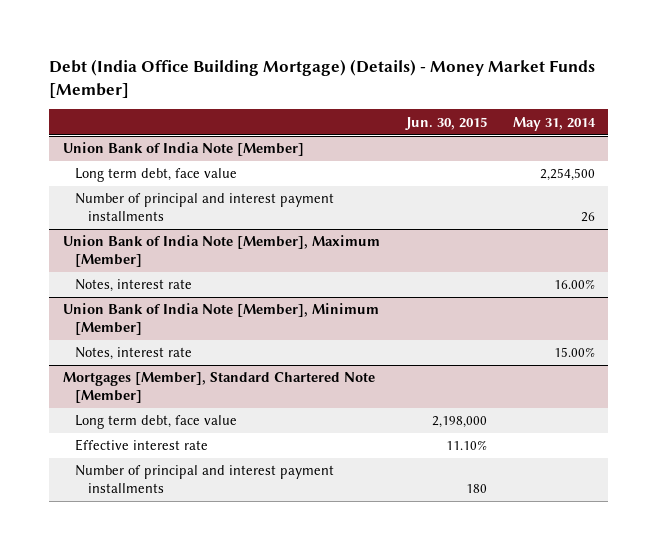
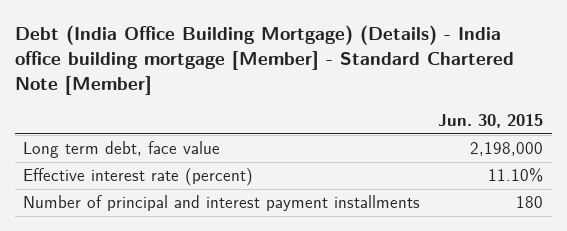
[49,59,596,98] Debt (India Office Building Mortgage) (Details) - Money Market Funds [Member] -> [14,24,514,96] Debt (India Office Building Mortgage) (Details) - India office building mortgage [Member] - Standard Chartered Note [Member]
[513,116,597,131] May 31, 2014 -> none
[62,142,304,157] Union Bank of India Note [Member] -> none
[75,168,238,183] Long term debt, face value -> none
[75,193,335,222] Number of principal and interest payment installments -> none
[62,235,380,268] Union Bank of India Note [Member], Maximum [Member] -> none
[75,279,193,293] Notes, interest rate -> none
[62,303,379,336] Union Bank of India Note [Member], Minimum [Member] -> none
[75,347,193,361] Notes, interest rate -> none
[62,372,375,404] Mortgages [Member], Standard Chartered Note [Member] -> none
[75,439,209,452] Effective interest rate -> [23,168,254,187] Effective interest rate (percent)

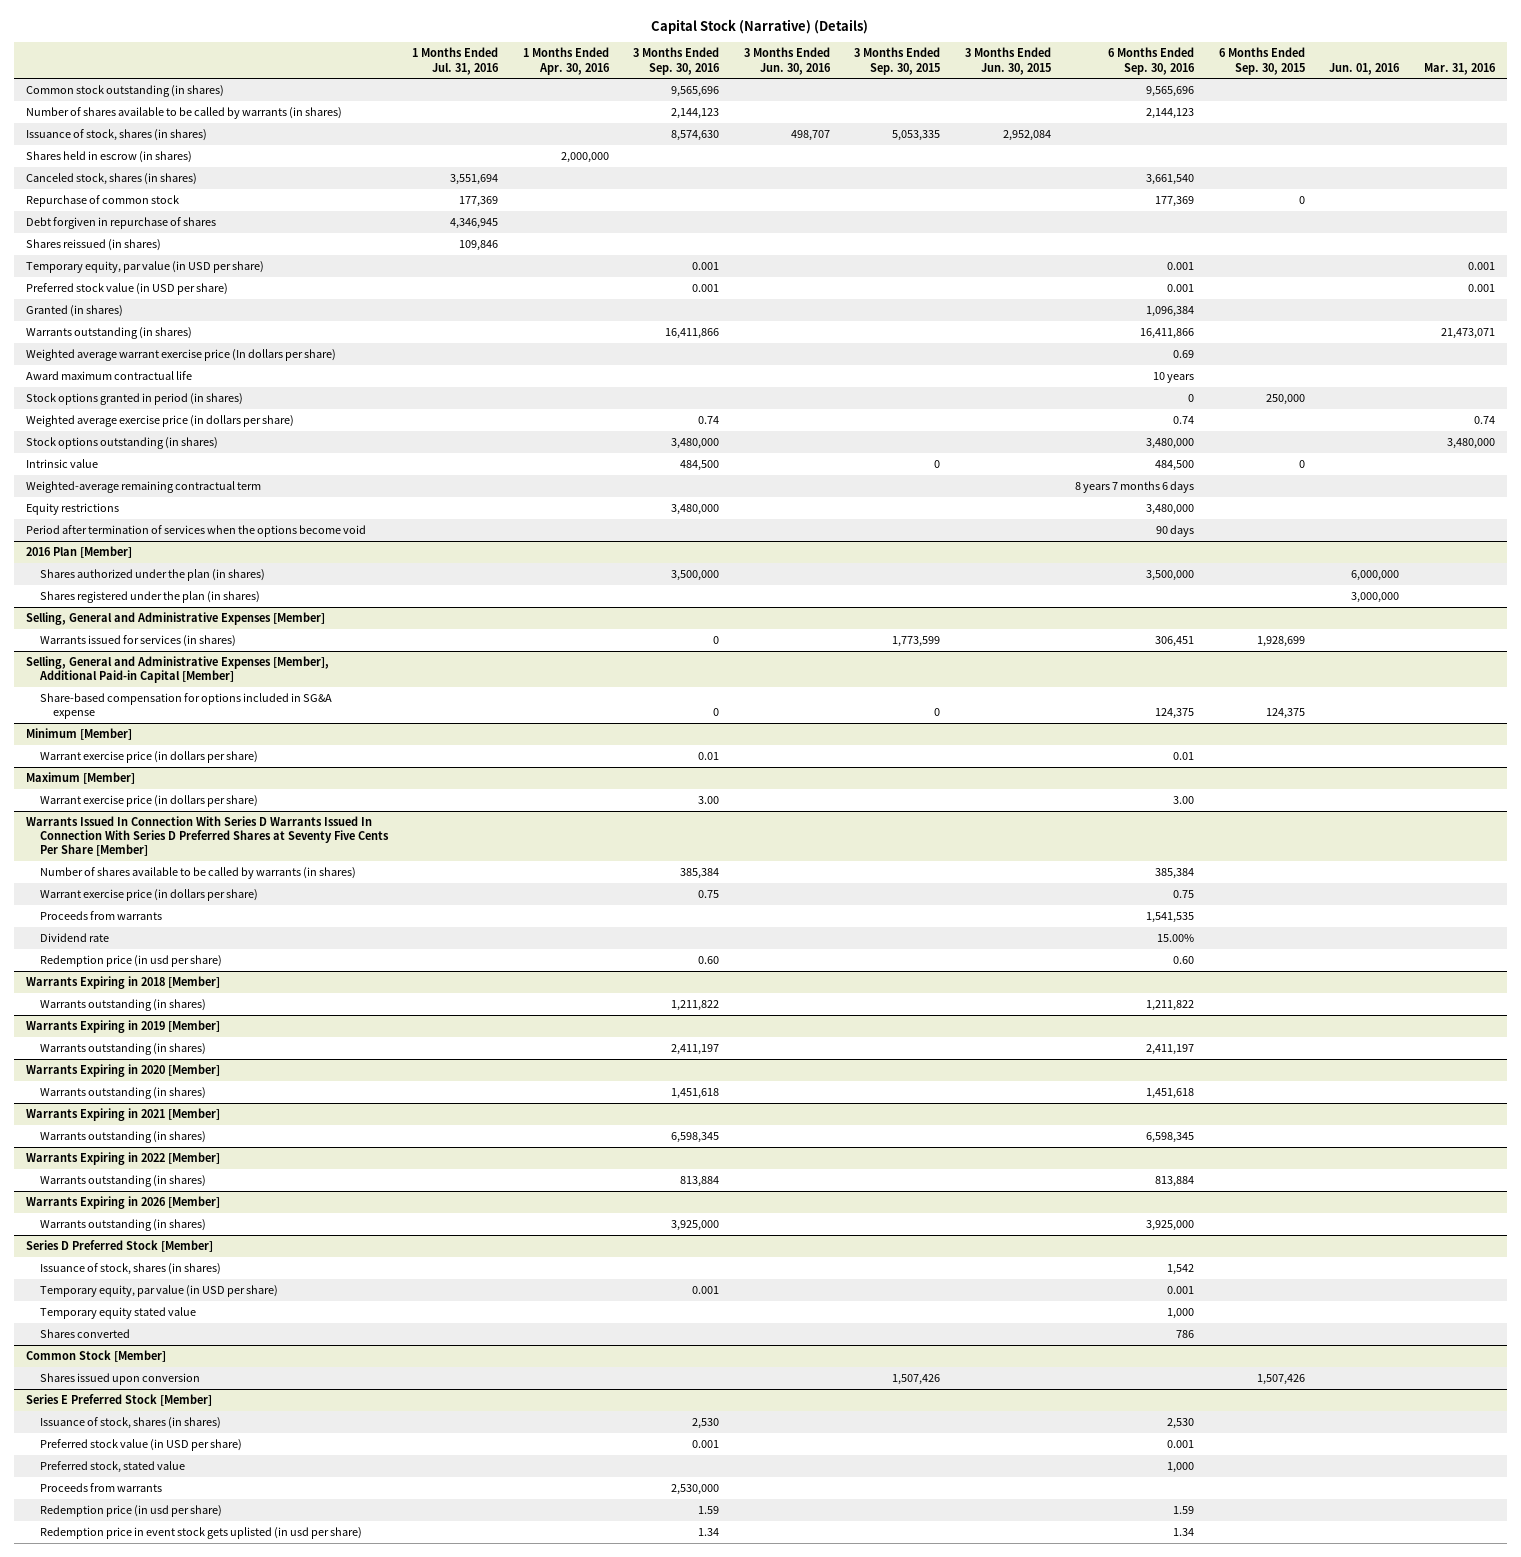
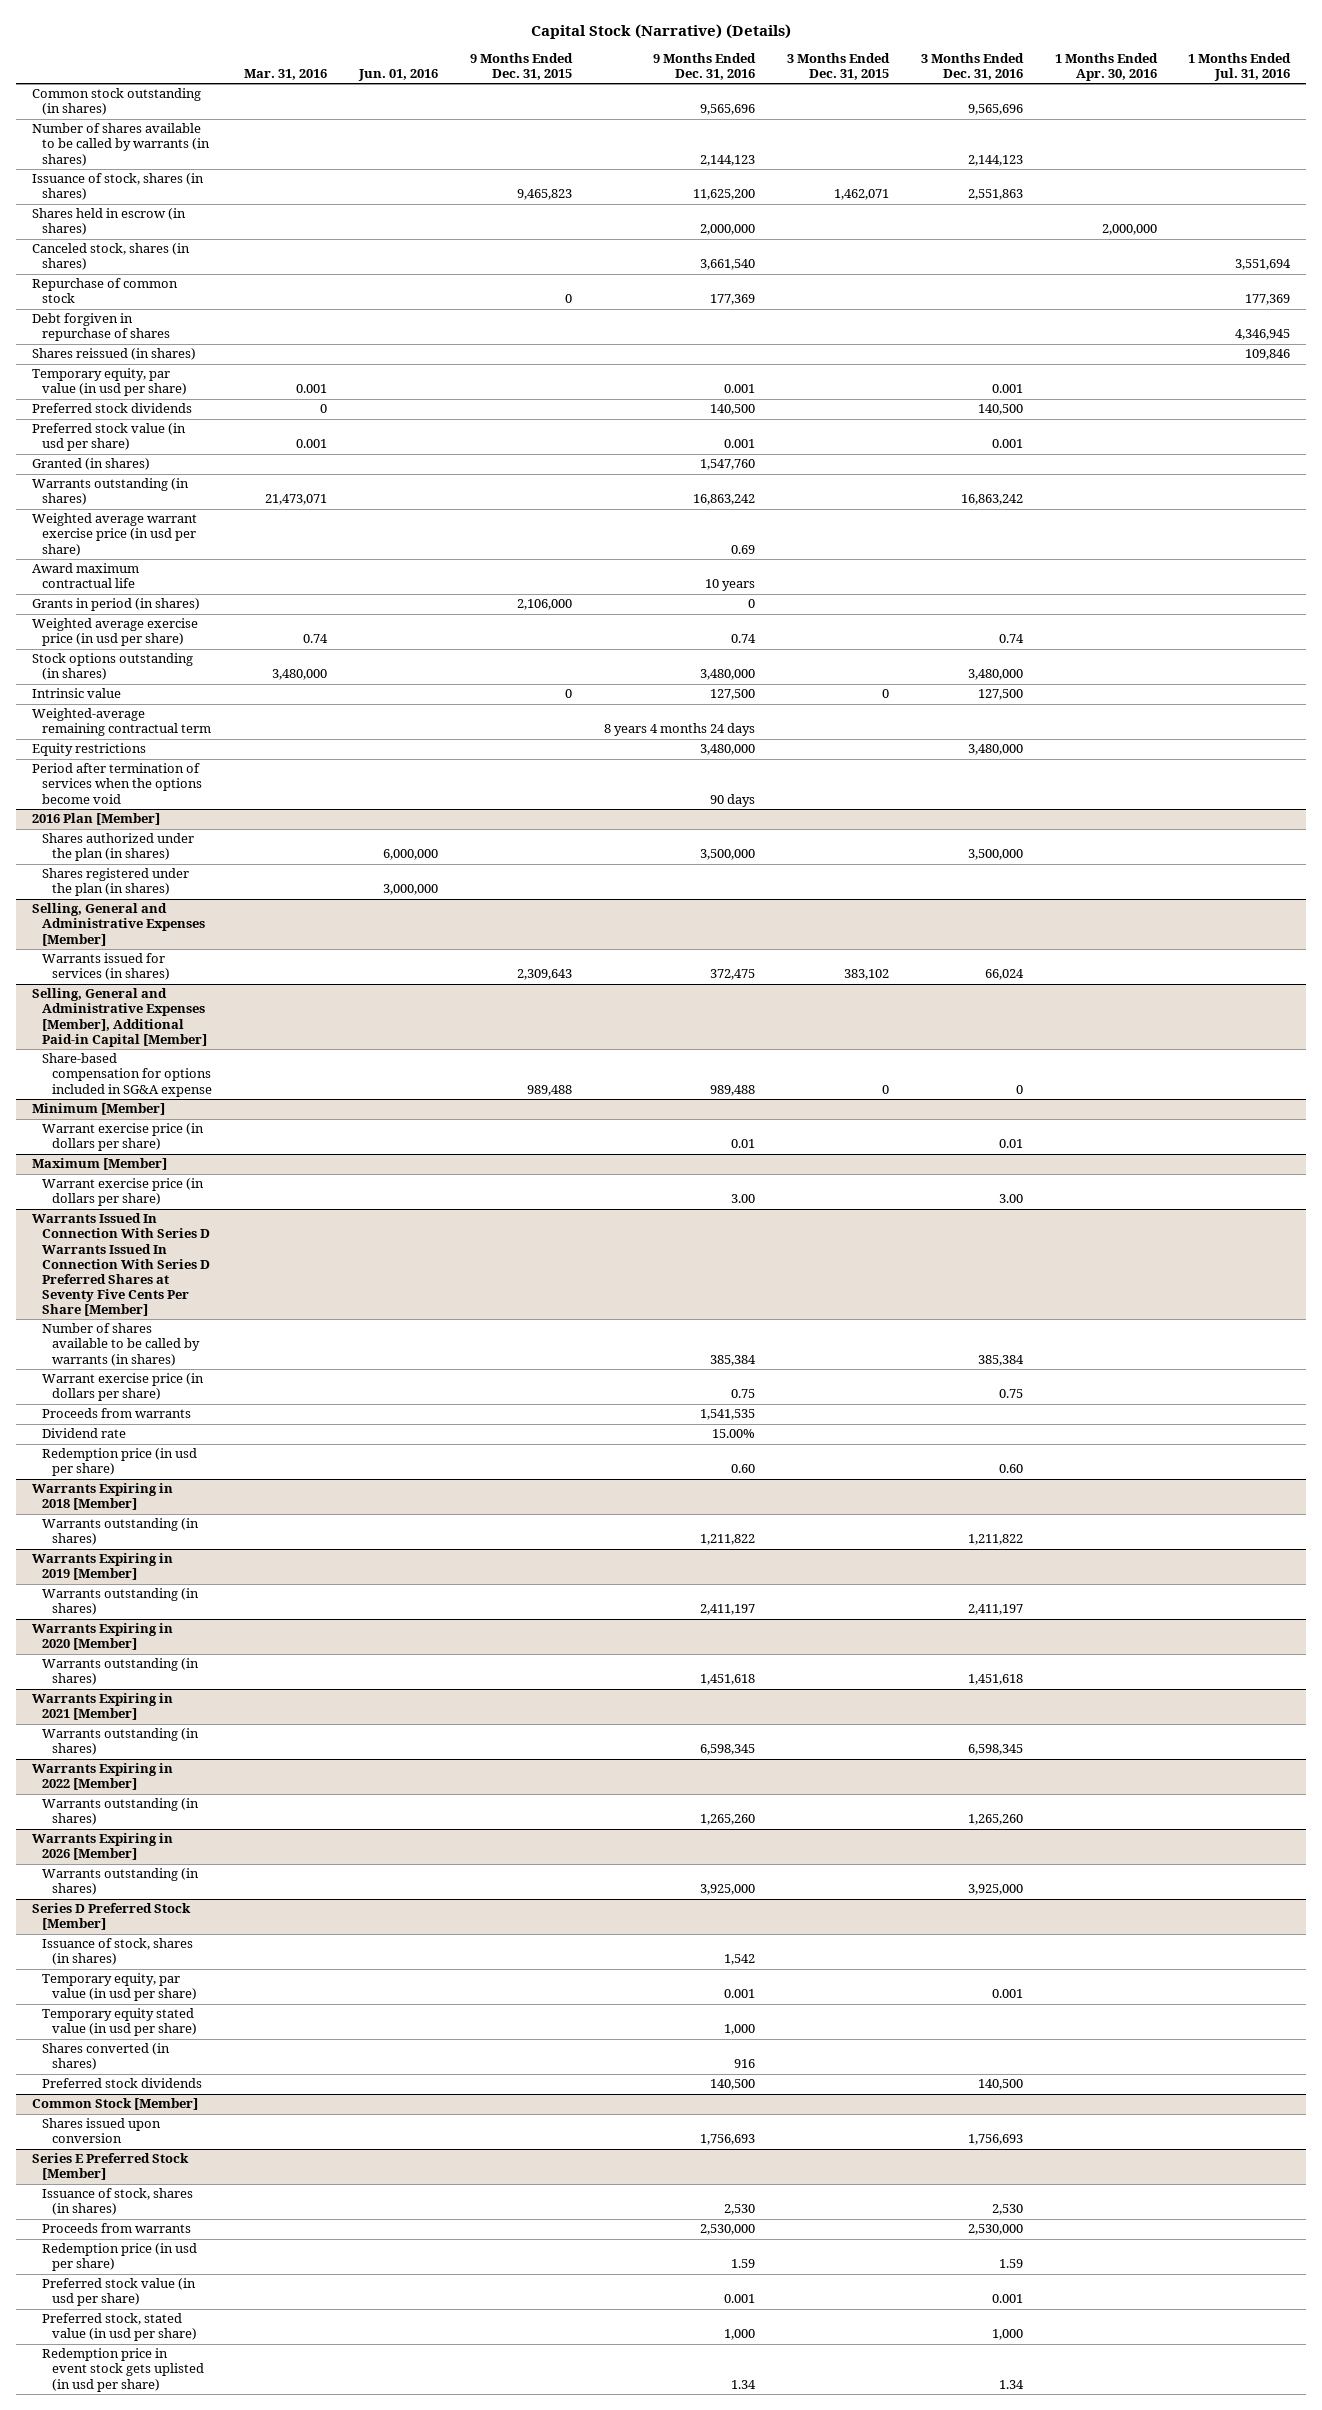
[633,47,721,75] 3 Months Ended Sep. 30, 2016 -> none
[743,47,831,75] 3 Months Ended Jun. 30, 2016 -> none
[854,47,941,75] 3 Months Ended Sep. 30, 2015 -> none
[964,47,1051,75] 3 Months Ended Jun. 30, 2015 -> none
[1108,47,1196,75] 6 Months Ended Sep. 30, 2016 -> none
[1218,47,1305,75] 6 Months Ended Sep. 30, 2015 -> none
none -> [470,53,574,81] 9 Months Ended Dec. 31, 2015
none -> [652,53,756,81] 9 Months Ended Dec. 31, 2016
none -> [786,53,890,81] 3 Months Ended Dec. 31, 2015
none -> [920,53,1024,81] 3 Months Ended Dec. 31, 2016
[25,260,264,273] Temporary equity, par value (in USD per share) -> [31,368,188,397] Temporary equity, par value (in usd per share)
none -> [31,403,192,414] Preferred stock dividends
[25,282,228,295] Preferred stock value (in USD per share) -> [31,423,186,452] Preferred stock value (in usd per share)
[25,348,336,361] Weighted average warrant exercise price (In dollars per share) -> [31,513,197,556] Weighted average warrant exercise price (in usd per share)
[25,392,243,405] Stock options granted in period (in shares) -> none
none -> [31,598,200,612] Grants in period (in shares)
[25,414,294,427] Weighted average exercise price (in dollars per share) -> [31,618,198,647] Weighted average exercise price (in usd per share)
[39,1284,278,1297] Temporary equity, par value (in USD per share) -> [42,1973,198,2002] Temporary equity, par value (in usd per share)
[39,1306,196,1319] Temporary equity stated value -> [42,2008,198,2037] Temporary equity stated value (in usd per share)
[39,1328,130,1338] Shares converted -> [42,2043,171,2071] Shares converted (in shares)
none -> [42,2078,203,2089] Preferred stock dividends
[39,1438,242,1451] Preferred stock value (in USD per share) -> none
[39,1460,185,1473] Preferred stock, stated value -> none
none -> [42,2278,197,2307] Preferred stock value (in usd per share)
none -> [42,2313,198,2342] Preferred stock, stated value (in usd per share)

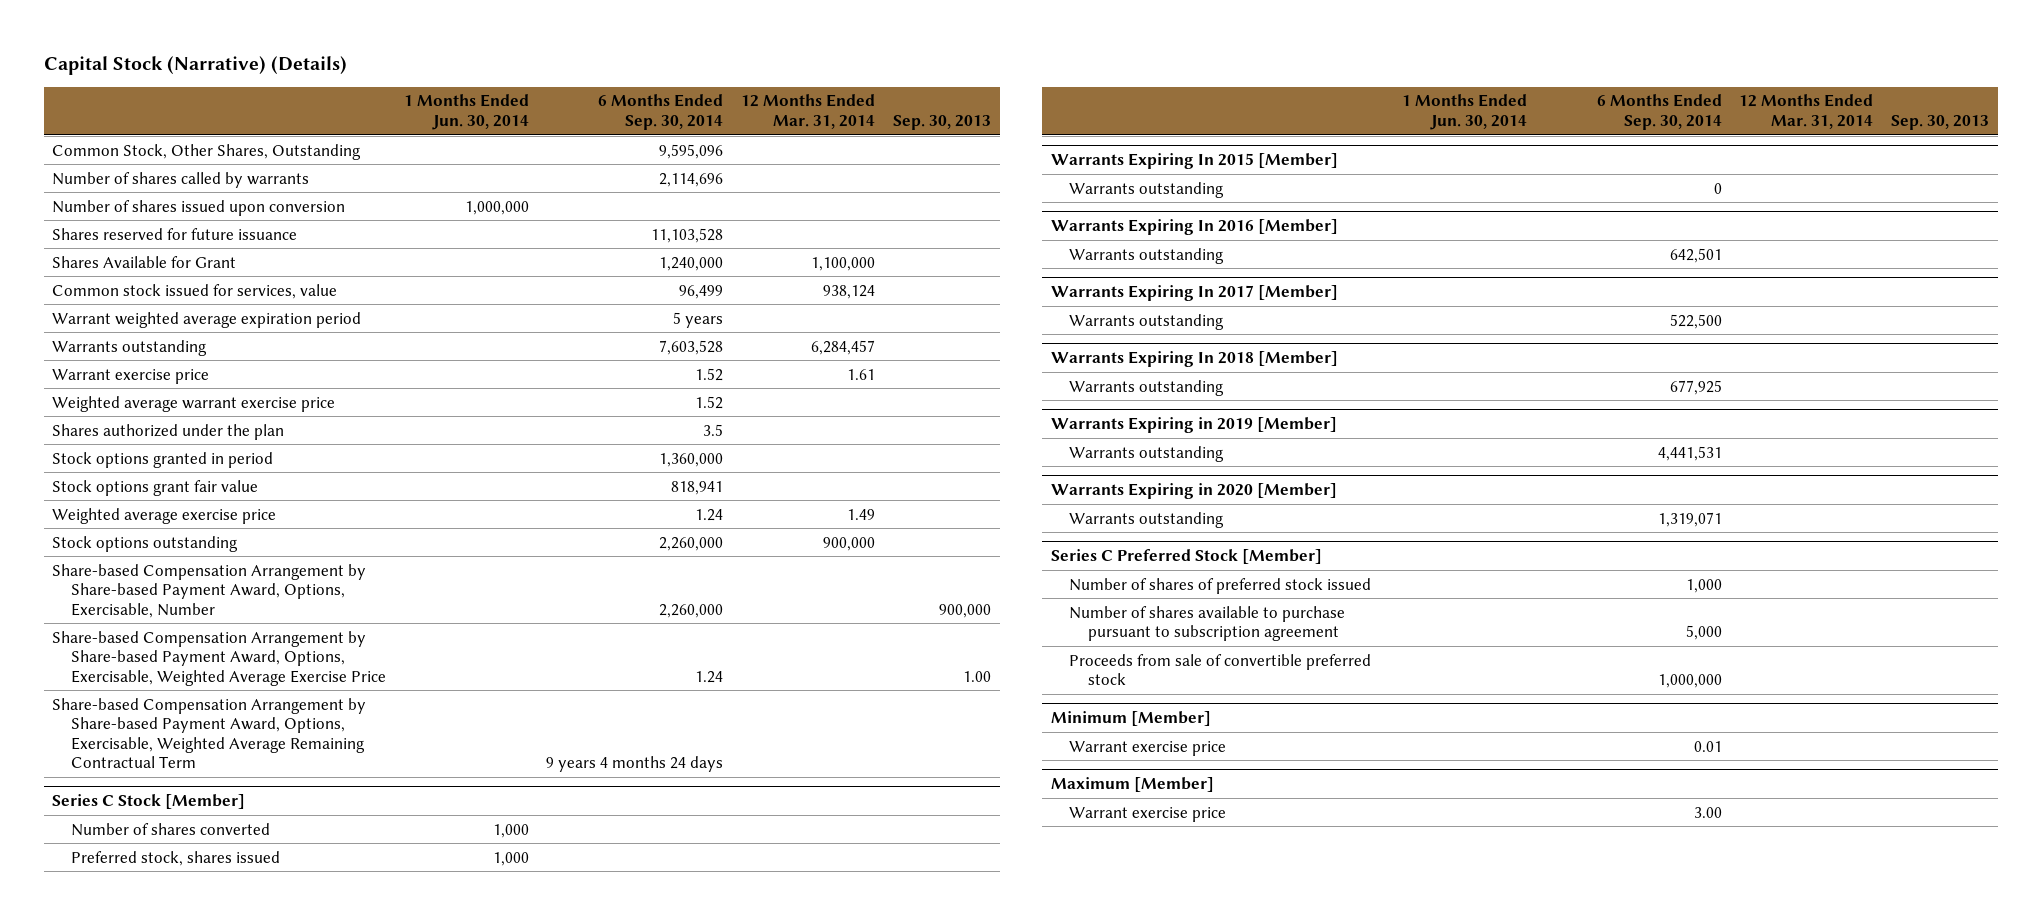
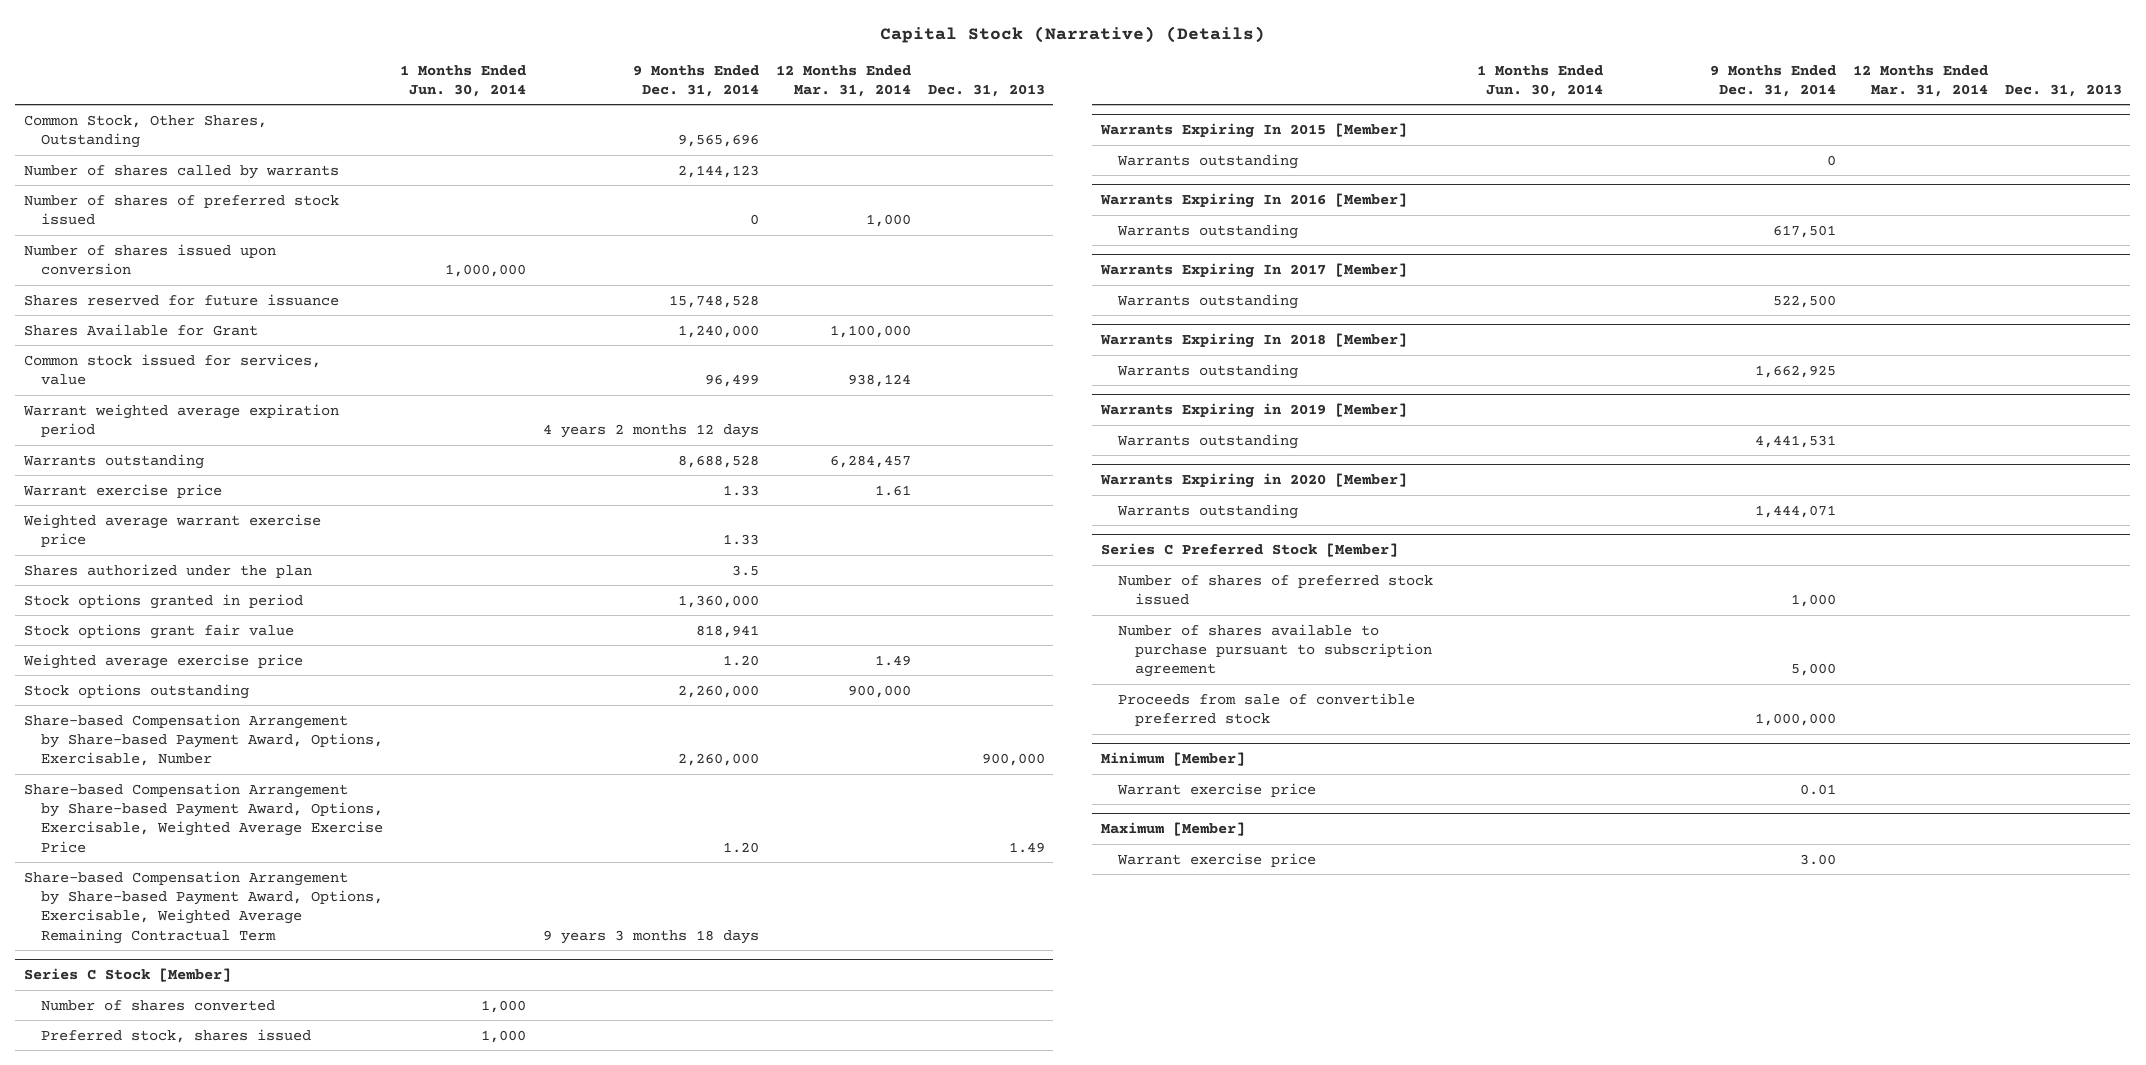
[598,94,724,130] 6 Months Ended Sep. 30, 2014 -> none
[892,114,991,130] Sep. 30, 2013 -> none
none -> [632,64,759,97] 9 Months Ended Dec. 31, 2014
none -> [927,83,1045,97] Dec. 31, 2013
none -> [23,194,339,225] Number of shares of preferred stock issued

